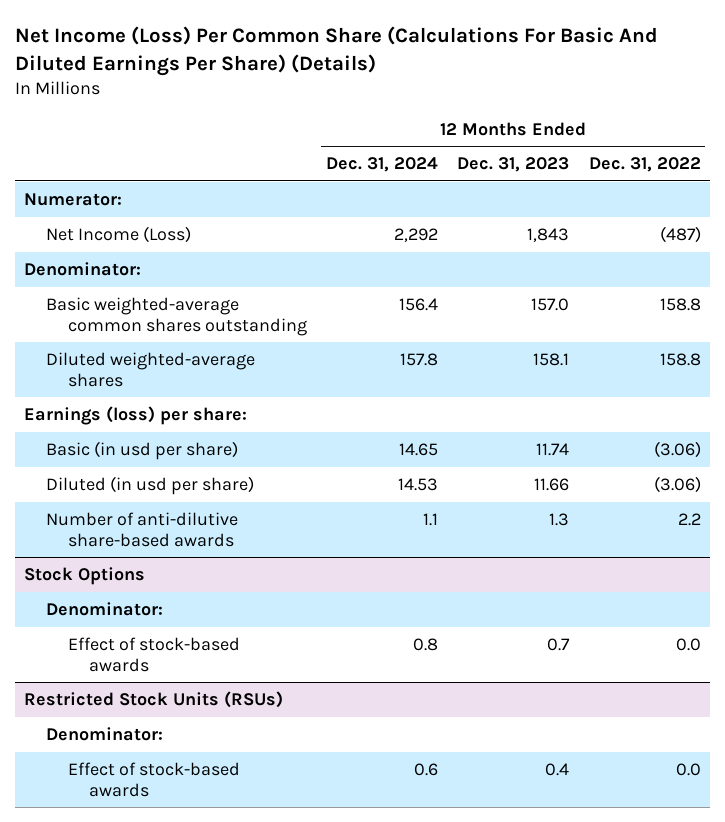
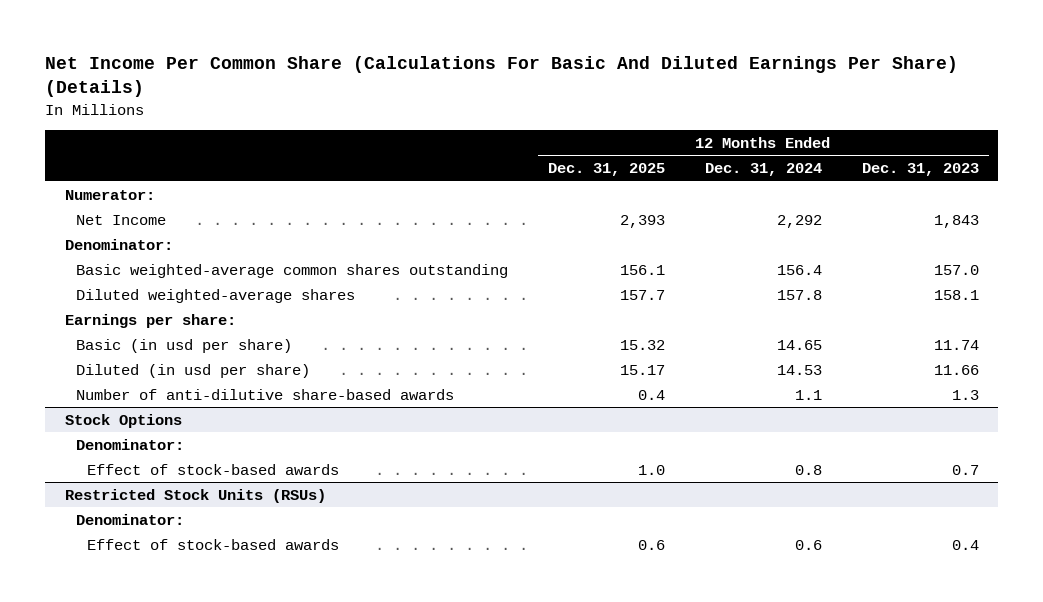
[14,26,658,76] Net Income (Loss) Per Common Share (Calculations For Basic And Diluted Earnings Per Share) (Details) -> [44,56,958,98] Net Income Per Common Share (Calculations For Basic And Diluted Earnings Per Share) (Details)
[588,157,701,173] Dec. 31, 2022 -> none
none -> [547,163,665,177] Dec. 31, 2025
[46,225,192,243] Net Income (Loss) -> [75,214,166,225] Net Income
[24,405,248,425] Earnings (loss) per share: -> [64,313,236,328] Earnings per share:

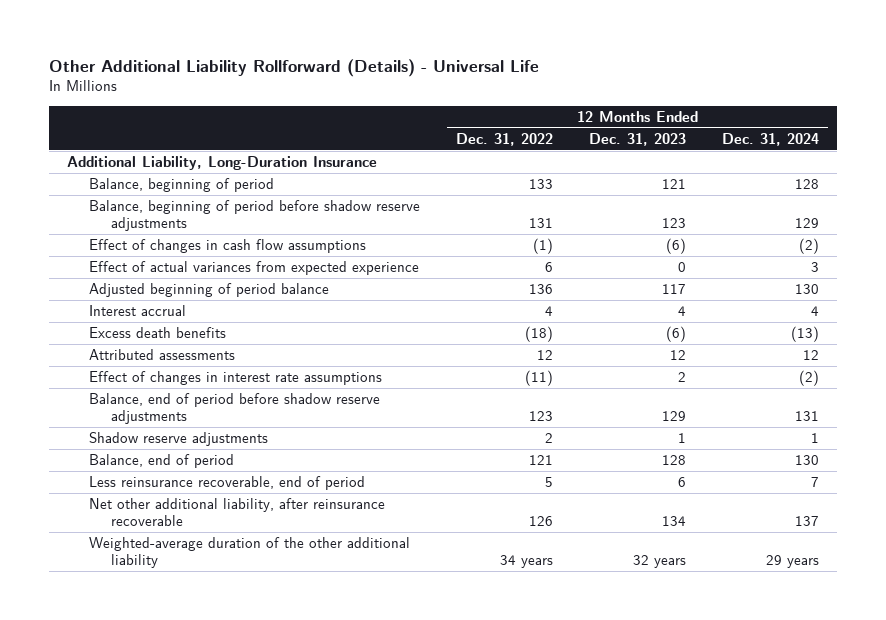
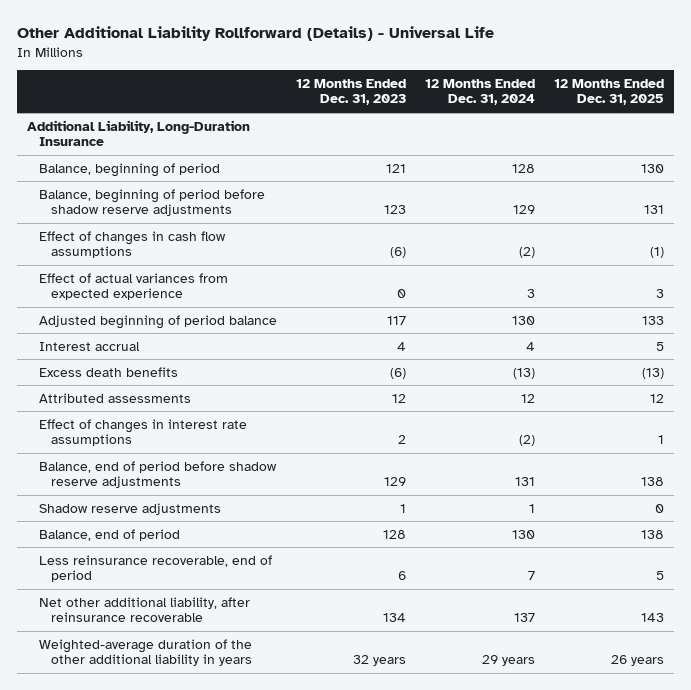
[456,132,554,146] Dec. 31, 2022 -> none
none -> [554,78,665,106] 12 Months Ended Dec. 31, 2025
[89,537,411,569] Weighted-average duration of the other additional liability -> [39,638,253,667] Weighted-average duration of the other additional liability in years

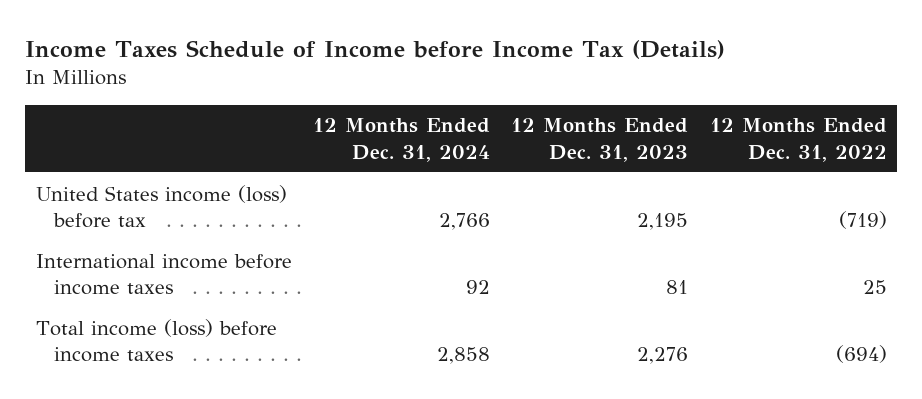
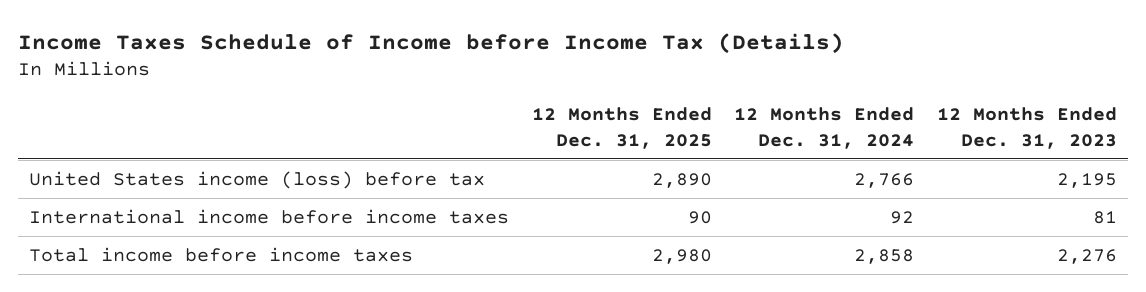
[709,118,887,162] 12 Months Ended Dec. 31, 2022 -> none
none -> [531,107,712,149] 12 Months Ended Dec. 31, 2025
[35,318,277,362] Total income (loss) before income taxes -> [28,247,413,263] Total income before income taxes

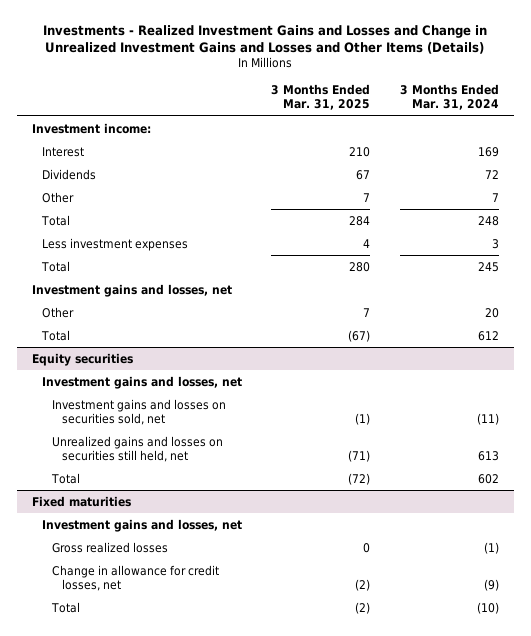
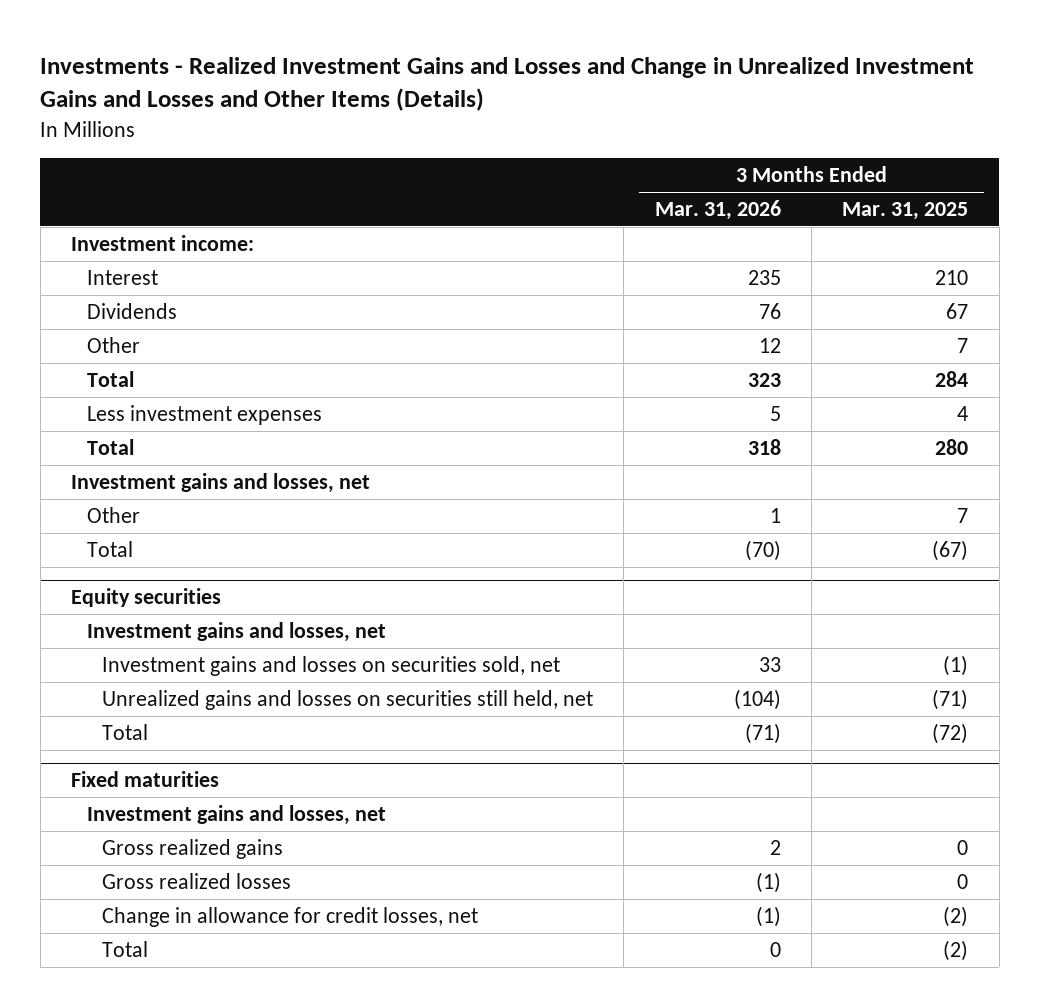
[399,84,499,111] 3 Months Ended Mar. 31, 2024 -> none
none -> [654,200,781,221] Mar. 31, 2026
none -> [102,838,284,859] Gross realized gains

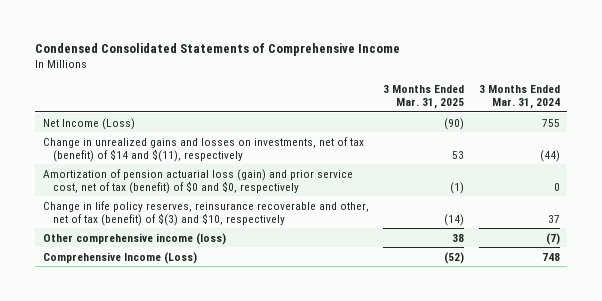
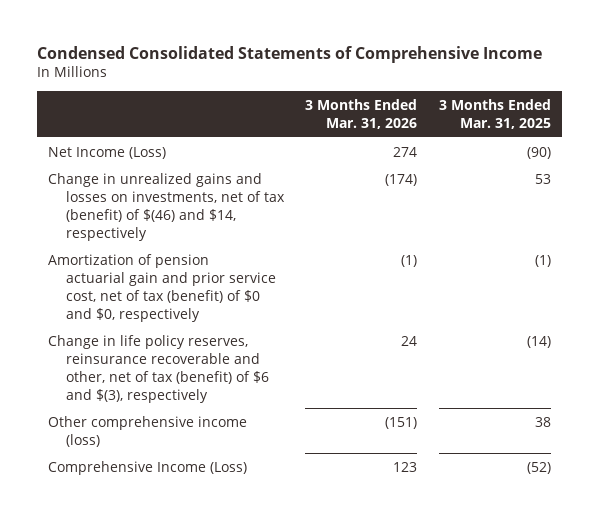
[478,85,560,110] 3 Months Ended Mar. 31, 2024 -> none
none -> [305,98,418,129] 3 Months Ended Mar. 31, 2026
[42,136,364,162] Change in unrealized gains and losses on investments, net of tax (benefit) of $14 and $(11), respectively -> [47,172,285,241] Change in unrealized gains and losses on investments, net of tax (benefit) of $(46) and $14, respectively
[42,168,353,194] Amortization of pension actuarial loss (gain) and prior service cost, net of tax (benefit) of $0 and $0, respectively -> [47,253,276,322] Amortization of pension actuarial gain and prior service cost, net of tax (benefit) of $0 and $0, respectively
[42,200,369,226] Change in life policy reserves, reinsurance recoverable and other, net of tax (benefit) of $(3) and $10, respectively -> [47,334,269,403] Change in life policy reserves, reinsurance recoverable and other, net of tax (benefit) of $6 and $(3), respectively

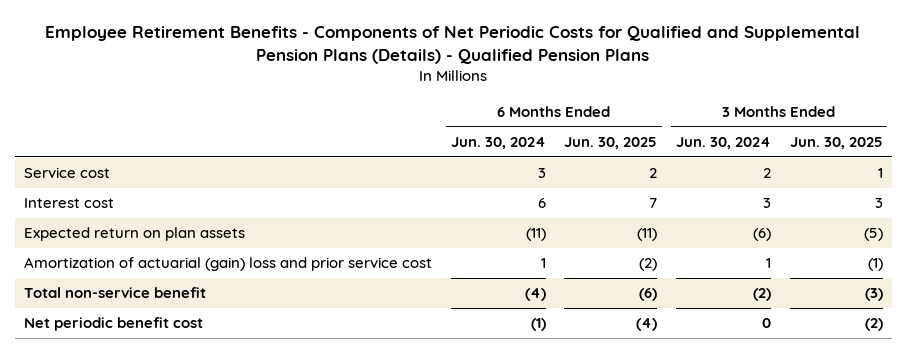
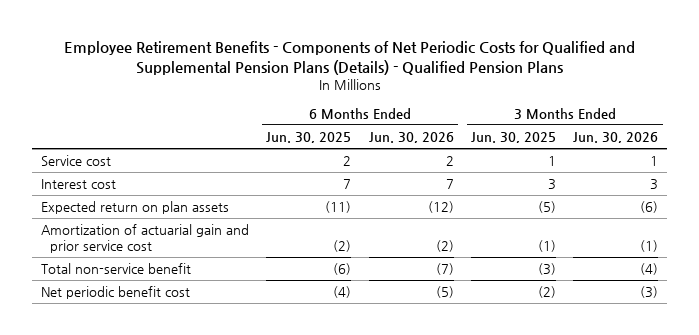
[450,136,546,149] Jun. 30, 2024 -> none
[676,136,772,149] Jun. 30, 2024 -> none
none -> [368,132,454,144] Jun. 30, 2026
none -> [573,132,659,144] Jun. 30, 2026
[24,257,433,272] Amortization of actuarial (gain) loss and prior service cost -> [40,224,249,253] Amortization of actuarial gain and prior service cost

